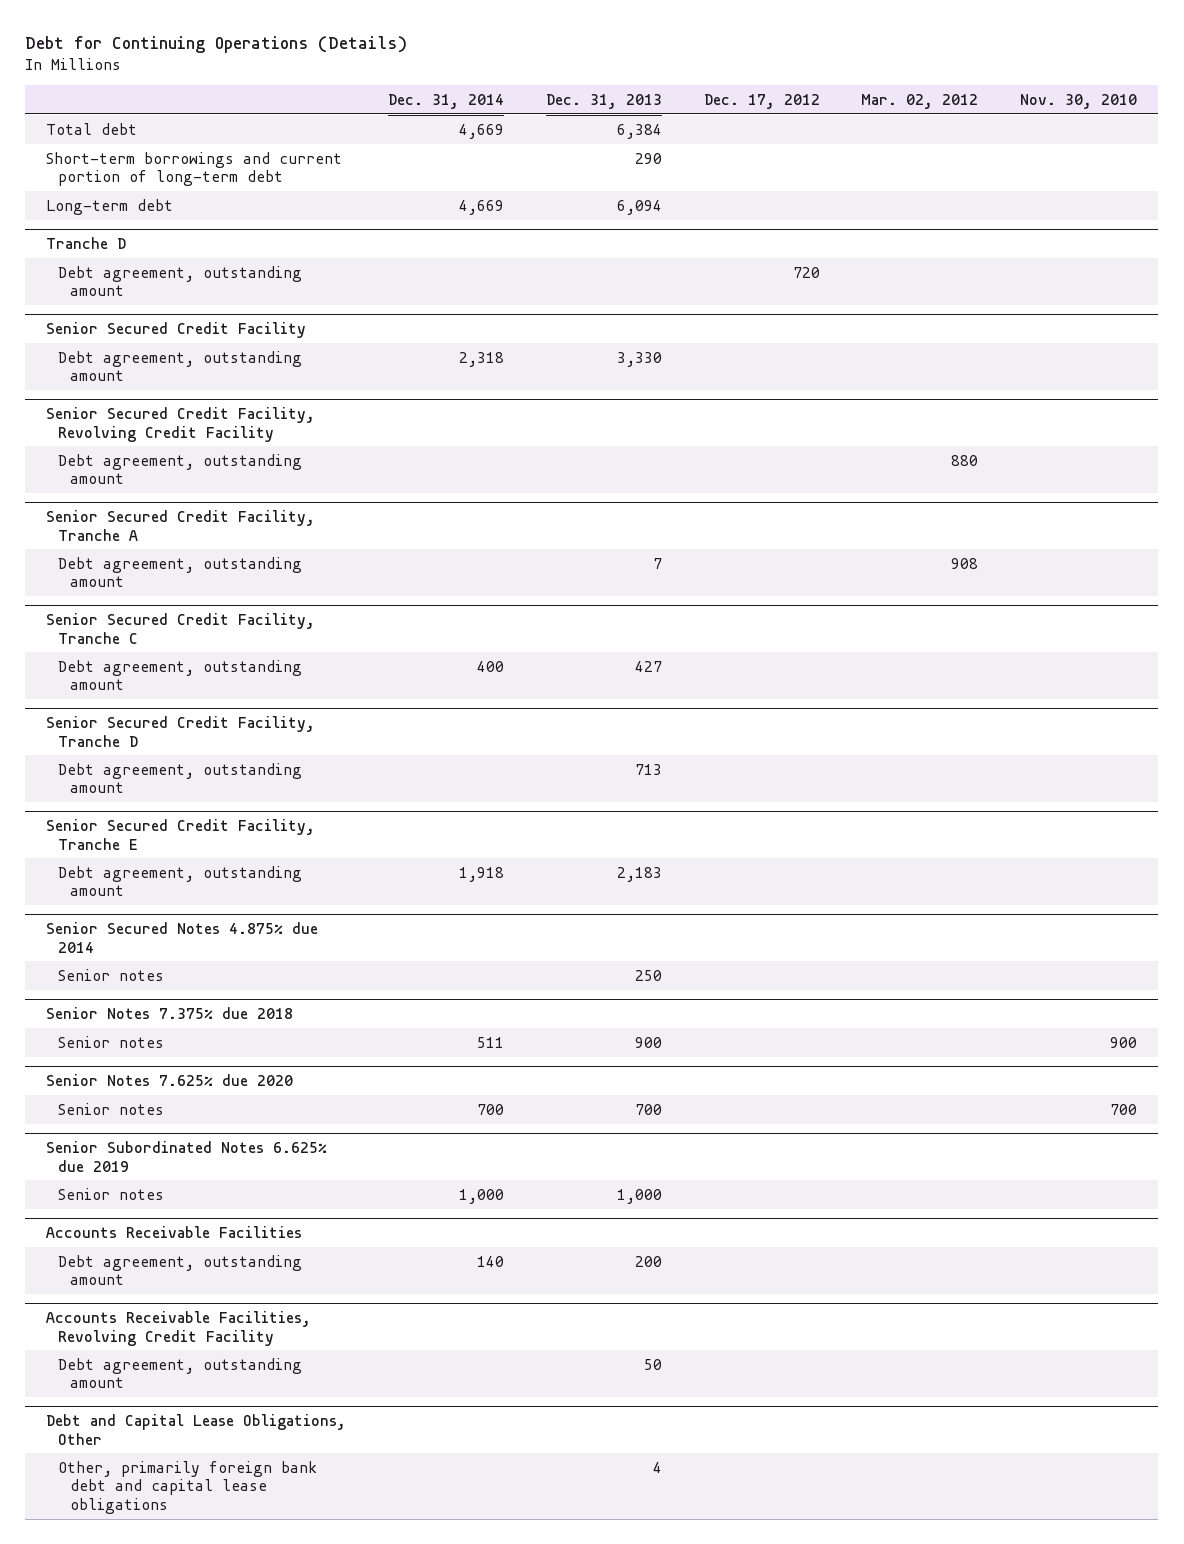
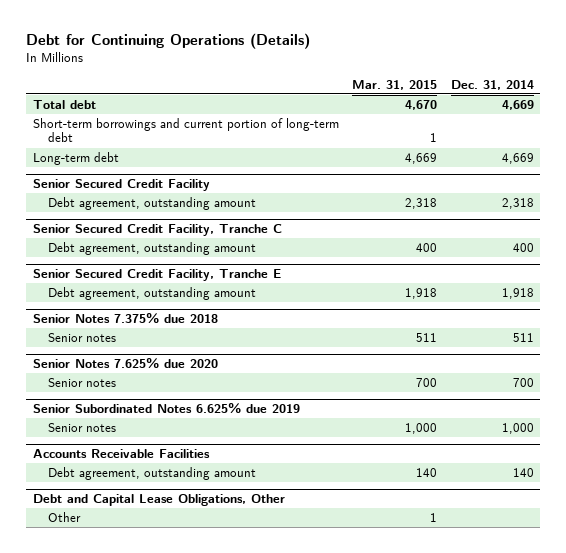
[545,93,662,109] Dec. 31, 2013 -> none
[703,93,820,109] Dec. 17, 2012 -> none
[861,93,979,109] Mar. 02, 2012 -> none
[1020,93,1138,109] Nov. 30, 2010 -> none
none -> [352,79,438,90] Mar. 31, 2015
[46,236,127,249] Tranche D -> none
[58,265,303,297] Debt agreement, outstanding amount -> none
[46,406,316,442] Senior Secured Credit Facility, Revolving Credit Facility -> none
[58,453,303,485] Debt agreement, outstanding amount -> none
[46,509,316,541] Senior Secured Credit Facility, Tranche A -> none
[58,556,303,588] Debt agreement, outstanding amount -> none
[46,715,316,747] Senior Secured Credit Facility, Tranche D -> none
[58,762,303,794] Debt agreement, outstanding amount -> none
[46,921,319,953] Senior Secured Notes 4.875% due 2014 -> none
[58,968,165,981] Senior notes -> none
[46,1310,312,1346] Accounts Receivable Facilities, Revolving Credit Facility -> none
[58,1357,303,1389] Debt agreement, outstanding amount -> none
[58,1460,318,1514] Other, primarily foreign bank debt and capital lease obligations -> [47,511,81,522] Other

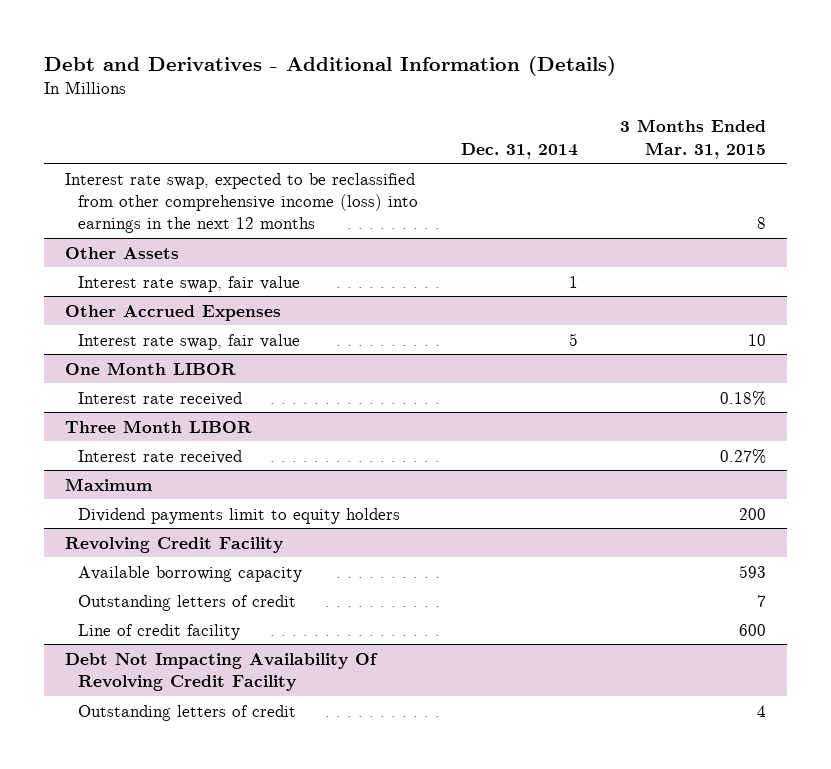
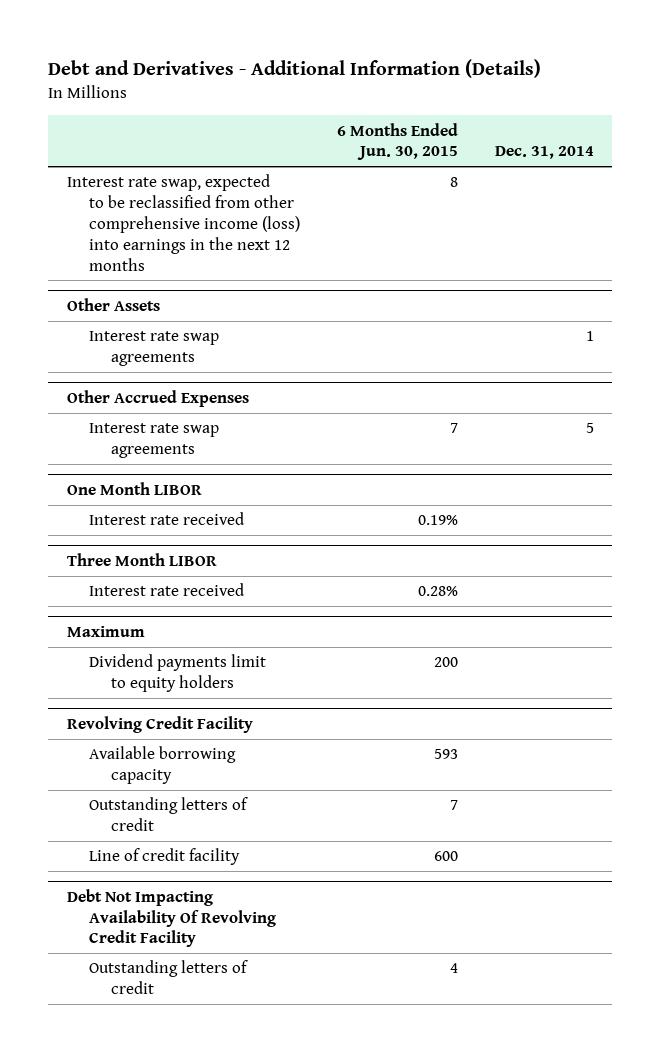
[619,119,766,159] 3 Months Ended Mar. 31, 2015 -> none
none -> [336,122,458,161] 6 Months Ended Jun. 30, 2015
[78,275,301,292] Interest rate swap, fair value -> [88,331,219,367] Interest rate swap agreements
[78,333,301,350] Interest rate swap, fair value -> [88,423,219,459] Interest rate swap agreements

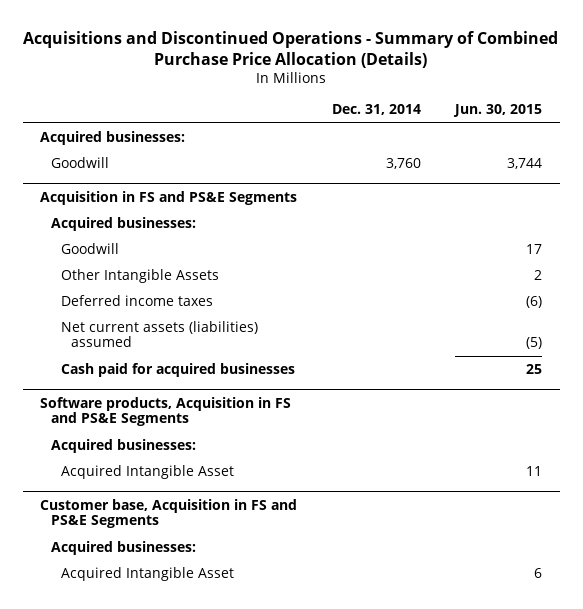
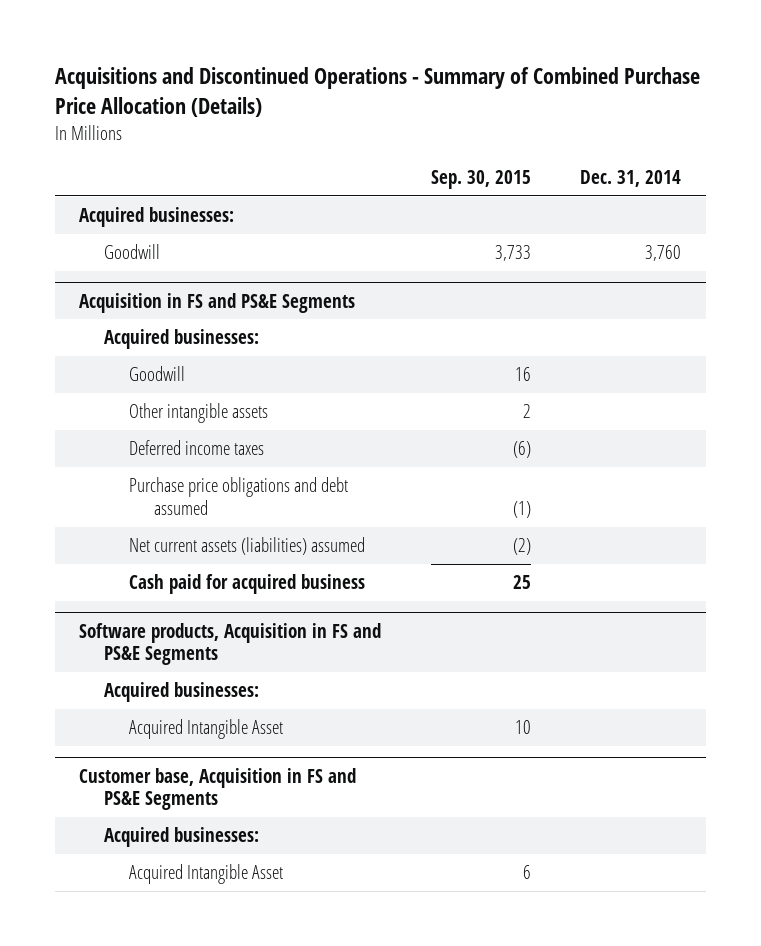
[453,104,543,118] Jun. 30, 2015 -> none
none -> [430,170,531,190] Sep. 30, 2015
[61,268,220,283] Other Intangible Assets -> [129,403,269,424] Other intangible assets
none -> [129,477,349,515] Purchase price obligations and debt assumed
[61,362,296,377] Cash paid for acquired businesses -> [129,574,366,595] Cash paid for acquired business

